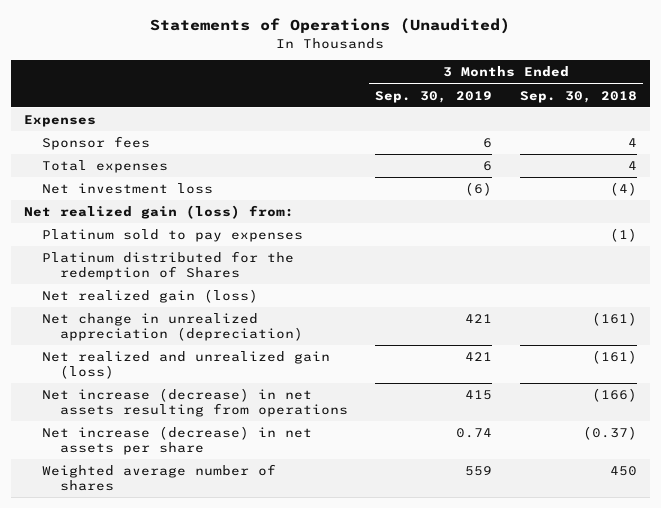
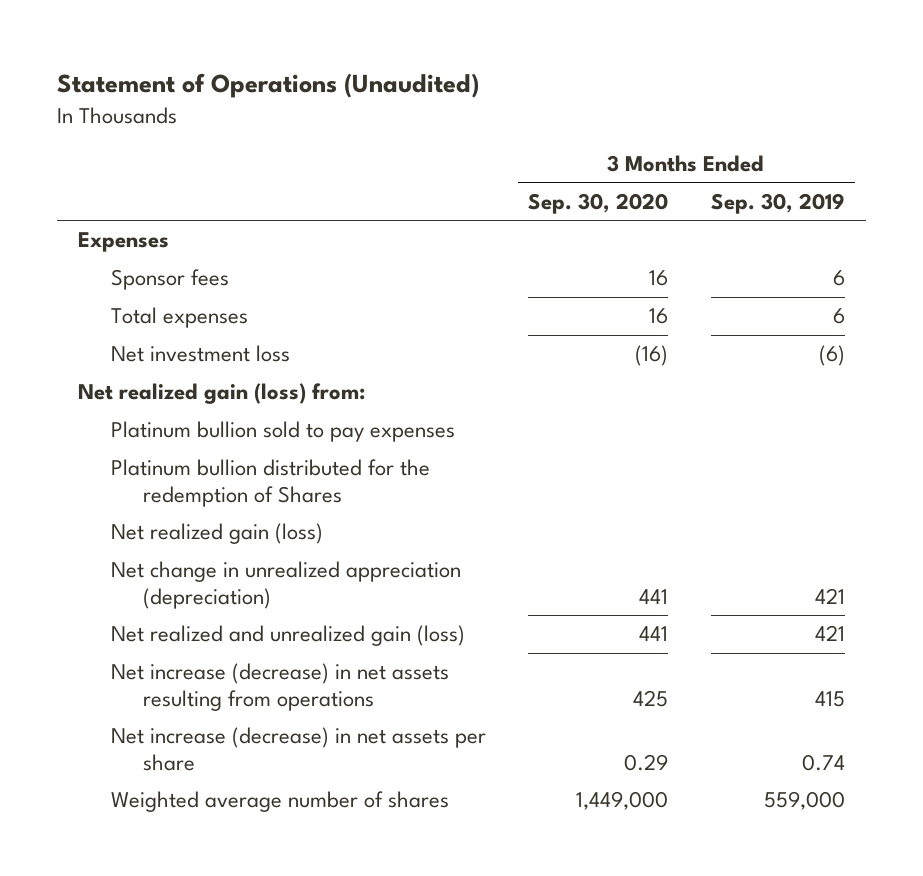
[150,18,511,35] Statements of Operations (Unaudited) -> [57,73,480,99] Statement of Operations (Unaudited)
[519,90,637,103] Sep. 30, 2018 -> none
none -> [528,192,669,214] Sep. 30, 2020
[42,229,304,243] Platinum sold to pay expenses -> [110,421,455,443] Platinum bullion sold to pay expenses
[42,251,295,281] Platinum distributed for the redemption of Shares -> [110,459,430,507] Platinum bullion distributed for the redemption of Shares
[465,466,493,477] 559 -> [763,791,845,811] 559,000

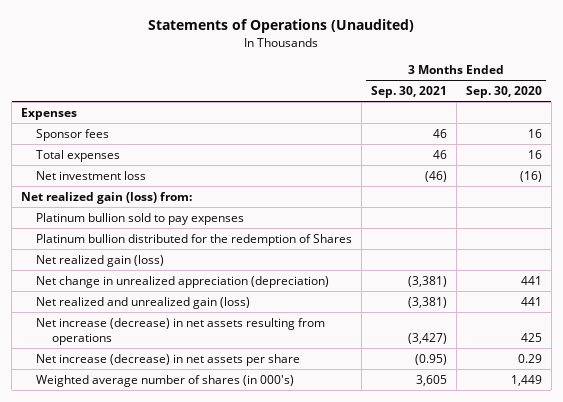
[57,73,480,99] Statement of Operations (Unaudited) -> [148,19,415,34] Statements of Operations (Unaudited)
[710,192,845,214] Sep. 30, 2019 -> none
none -> [371,86,448,99] Sep. 30, 2021
[110,791,449,813] Weighted average number of shares -> [36,374,295,387] Weighted average number of shares (in 000's)
[576,791,669,811] 1,449,000 -> [510,374,542,386] 1,449

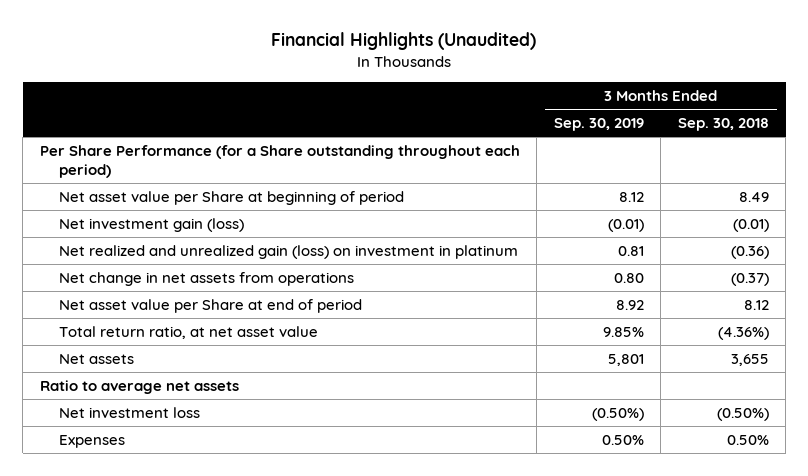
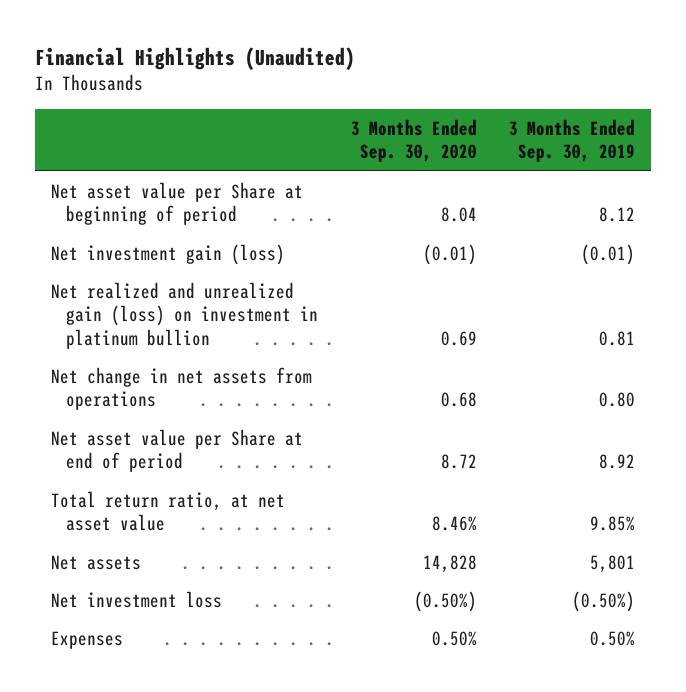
[677,118,769,132] Sep. 30, 2018 -> none
none -> [350,118,477,163] 3 Months Ended Sep. 30, 2020
[39,145,520,179] Per Share Performance (for a Share outstanding throughout each period) -> none
[59,245,519,260] Net realized and unrealized gain (loss) on investment in platinum -> [51,281,319,349] Net realized and unrealized gain (loss) on investment in platinum bullion
[39,380,239,395] Ratio to average net assets -> none

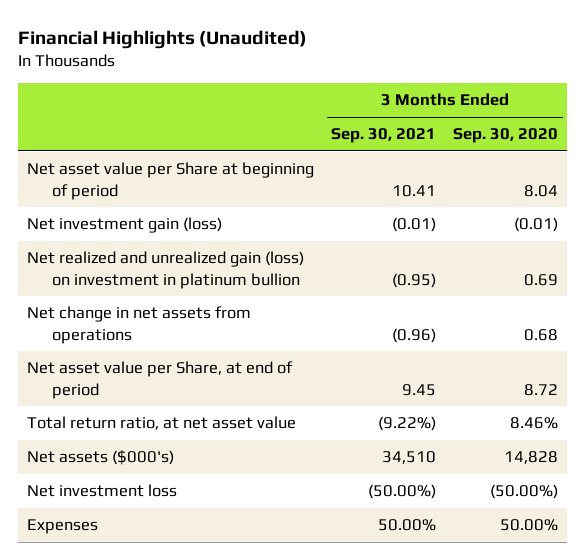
[508,118,635,163] 3 Months Ended Sep. 30, 2019 -> none
none -> [331,128,437,144] Sep. 30, 2021
[51,428,304,473] Net asset value per Share at end of period -> [26,361,293,399] Net asset value per Share, at end of period
[51,554,142,570] Net assets -> [26,450,174,466] Net assets ($000's)
[413,590,477,612] (0.50%) -> [490,484,559,500] (50.00%)
[431,630,477,646] 0.50% -> [500,519,559,532] 50.00%

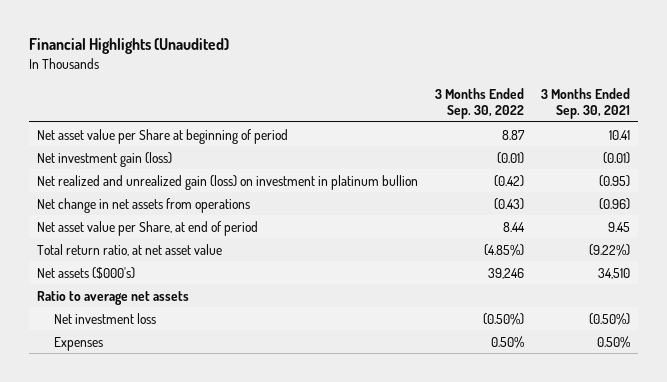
[453,128,559,144] Sep. 30, 2020 -> none
none -> [434,88,524,120] 3 Months Ended Sep. 30, 2022
none -> [37,290,190,305] Ratio to average net assets
[368,484,437,500] (50.00%) -> [588,312,630,325] (0.50%)
[378,519,437,532] 50.00% -> [596,335,630,348] 0.50%

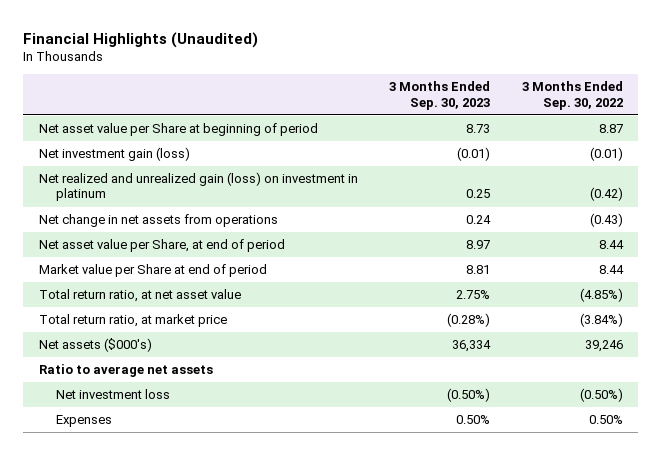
[540,88,630,120] 3 Months Ended Sep. 30, 2021 -> none
none -> [389,81,491,110] 3 Months Ended Sep. 30, 2023
[37,174,419,190] Net realized and unrealized gain (loss) on investment in platinum bullion -> [38,172,358,202] Net realized and unrealized gain (loss) on investment in platinum
none -> [38,264,267,278] Market value per Share at end of period
none -> [38,314,227,328] Total return ratio, at market price

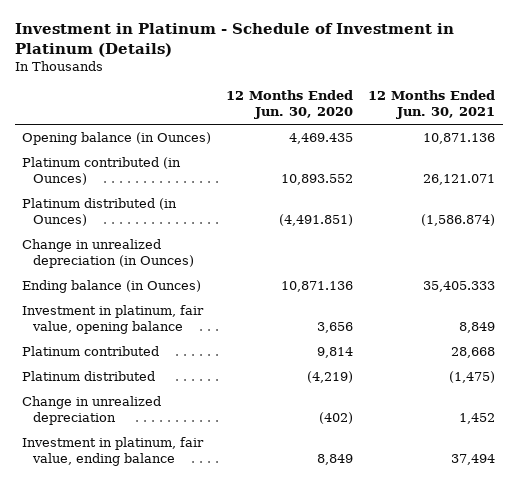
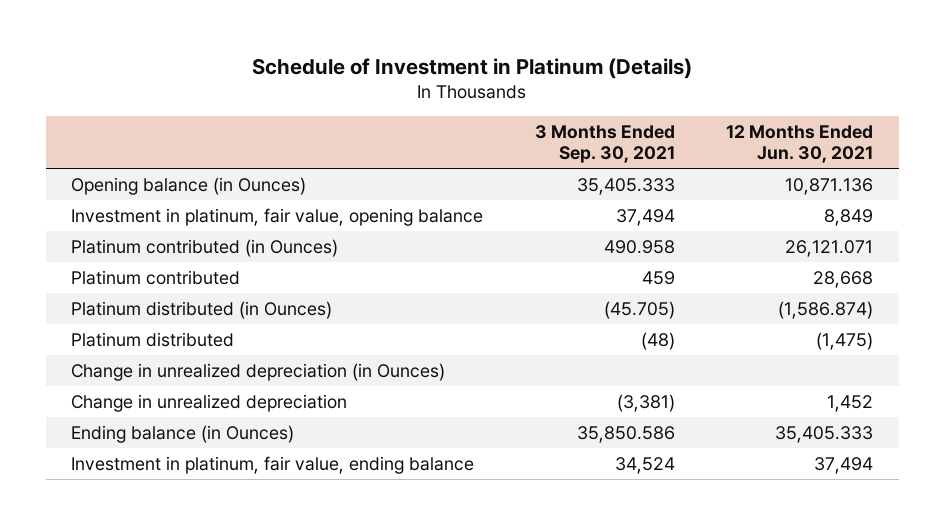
[14,23,454,57] Investment in Platinum - Schedule of Investment in Platinum (Details) -> [252,57,693,79] Schedule of Investment in Platinum (Details)
[226,90,354,120] 12 Months Ended Jun. 30, 2020 -> none
none -> [534,125,675,164] 3 Months Ended Sep. 30, 2021
[22,157,182,186] Platinum contributed (in Ounces) -> [71,238,339,257] Platinum contributed (in Ounces)
[22,198,178,227] Platinum distributed (in Ounces) -> [71,300,333,319] Platinum distributed (in Ounces)
[22,239,194,269] Change in unrealized depreciation (in Ounces) -> [71,362,446,381] Change in unrealized depreciation (in Ounces)
[22,280,202,294] Ending balance (in Ounces) -> [71,424,295,443] Ending balance (in Ounces)

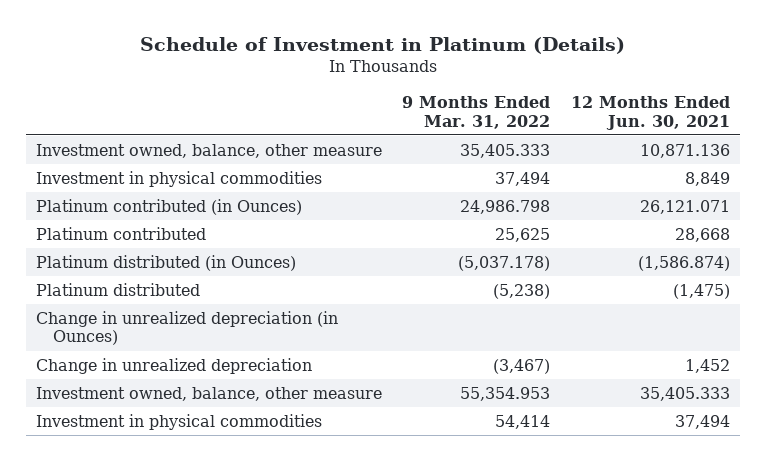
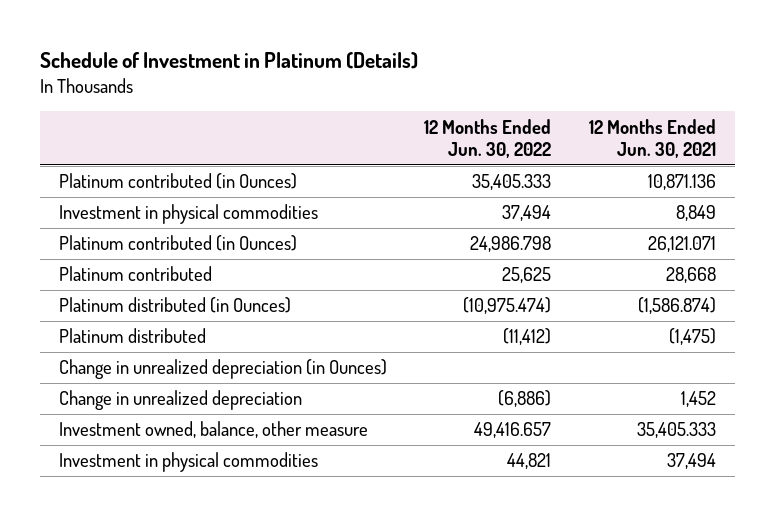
[402,96,551,129] 9 Months Ended Mar. 31, 2022 -> none
none -> [424,118,552,159] 12 Months Ended Jun. 30, 2022
[36,143,383,158] Investment owned, balance, other measure -> [58,173,297,190] Platinum contributed (in Ounces)

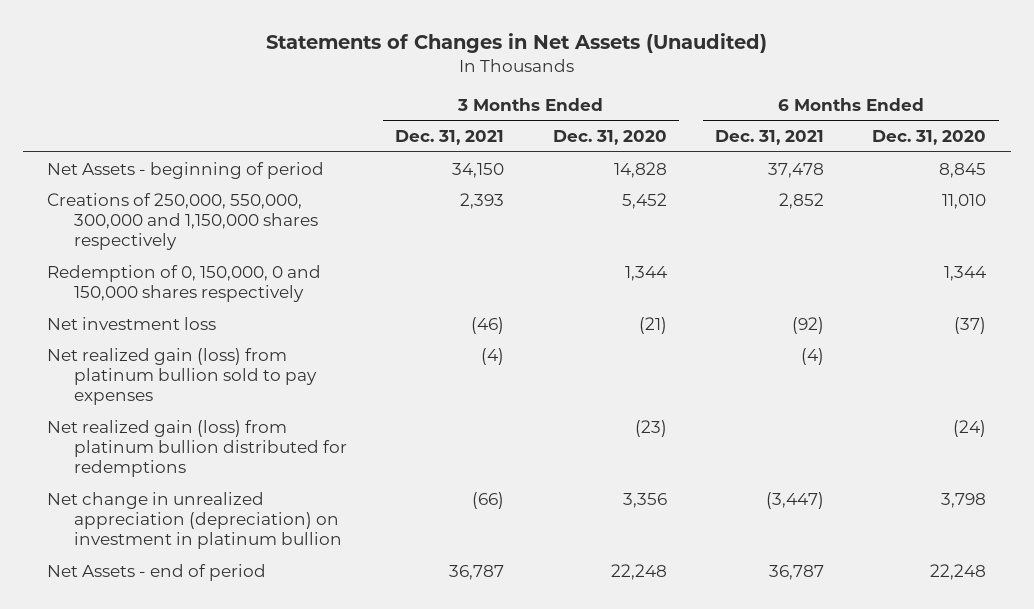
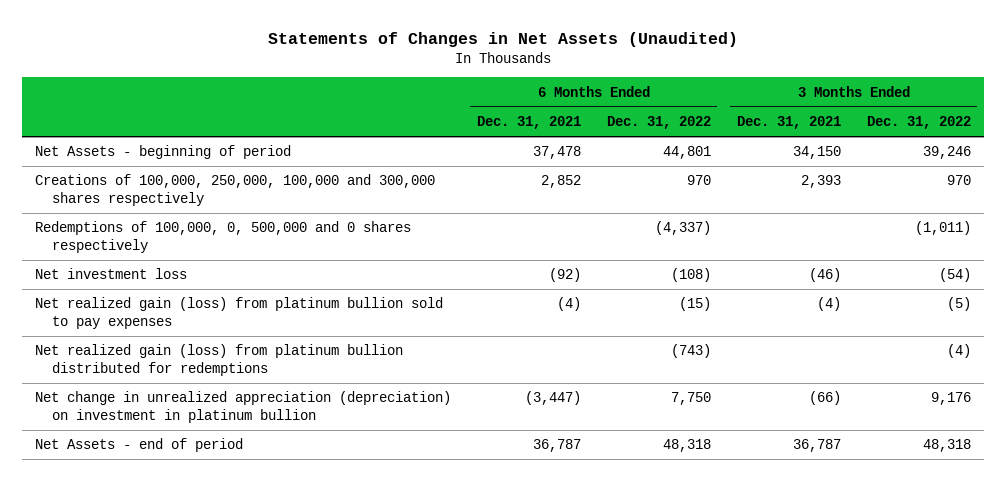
[552,130,667,146] Dec. 31, 2020 -> none
[872,130,987,146] Dec. 31, 2020 -> none
none -> [606,116,711,130] Dec. 31, 2022
none -> [866,116,971,130] Dec. 31, 2022
[47,192,318,250] Creations of 250,000, 550,000, 300,000 and 1,150,000 shares respectively -> [34,174,435,207] Creations of 100,000, 250,000, 100,000 and 300,000 shares respectively
[47,264,322,302] Redemption of 0, 150,000, 0 and 150,000 shares respectively -> [34,221,411,254] Redemptions of 100,000, 0, 500,000 and 0 shares respectively

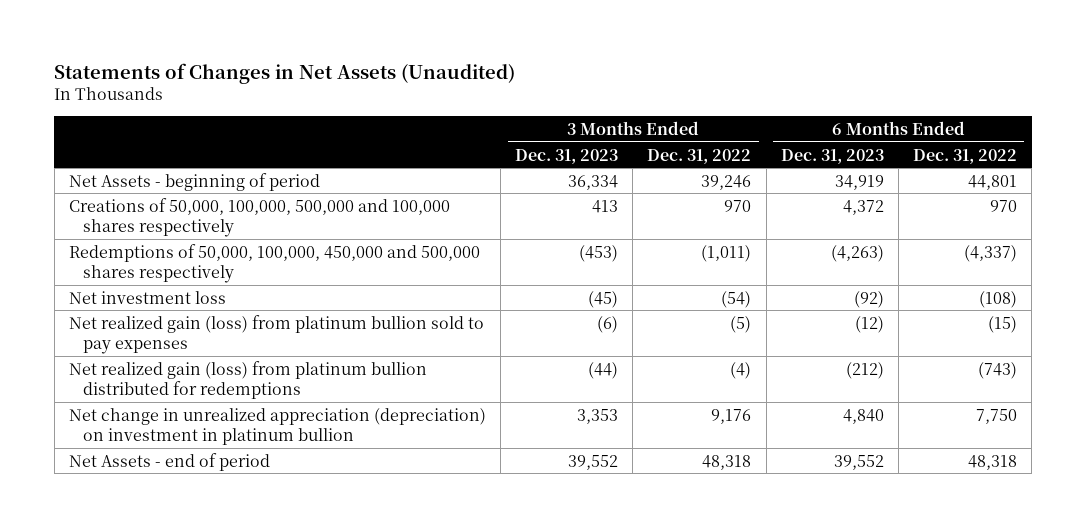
[476,116,581,130] Dec. 31, 2021 -> none
[736,116,841,130] Dec. 31, 2021 -> none
none -> [515,148,619,164] Dec. 31, 2023
none -> [780,148,884,164] Dec. 31, 2023
[34,174,435,207] Creations of 100,000, 250,000, 100,000 and 300,000 shares respectively -> [68,197,450,237] Creations of 50,000, 100,000, 500,000 and 100,000 shares respectively
[34,221,411,254] Redemptions of 100,000, 0, 500,000 and 0 shares respectively -> [68,243,480,283] Redemptions of 50,000, 100,000, 450,000 and 500,000 shares respectively

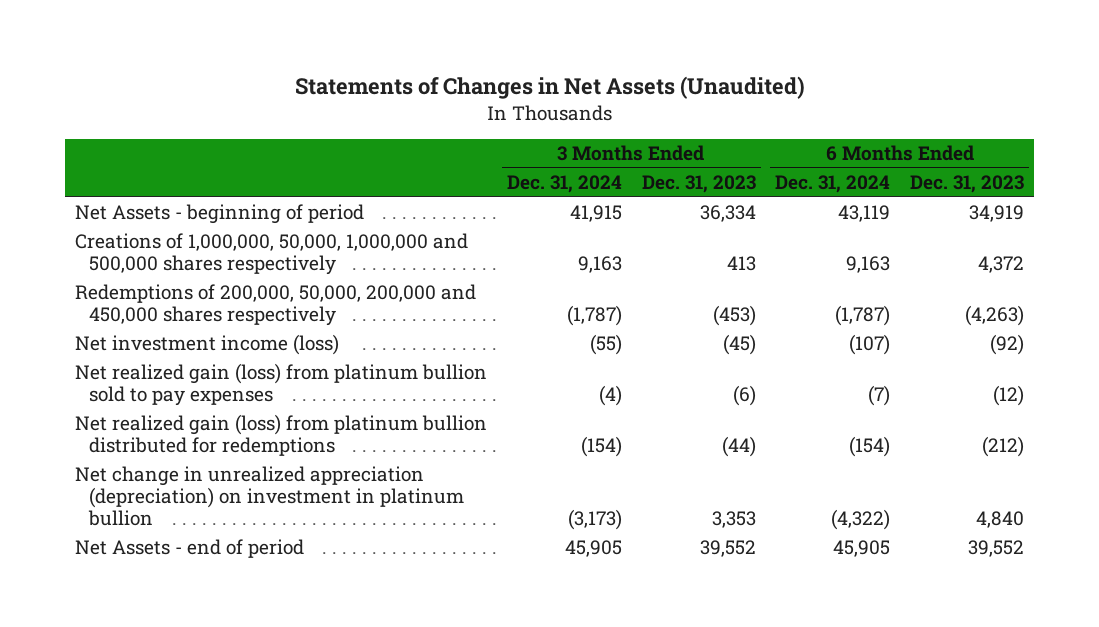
[647,148,752,164] Dec. 31, 2022 -> none
[913,148,1018,164] Dec. 31, 2022 -> none
none -> [506,175,622,194] Dec. 31, 2024
none -> [775,175,891,194] Dec. 31, 2024
[68,197,450,237] Creations of 50,000, 100,000, 500,000 and 100,000 shares respectively -> [74,233,468,276] Creations of 1,000,000, 50,000, 1,000,000 and 500,000 shares respectively
[68,243,480,283] Redemptions of 50,000, 100,000, 450,000 and 500,000 shares respectively -> [74,284,476,327] Redemptions of 200,000, 50,000, 200,000 and 450,000 shares respectively
[68,290,226,304] Net investment loss -> [74,334,339,356] Net investment income (loss)

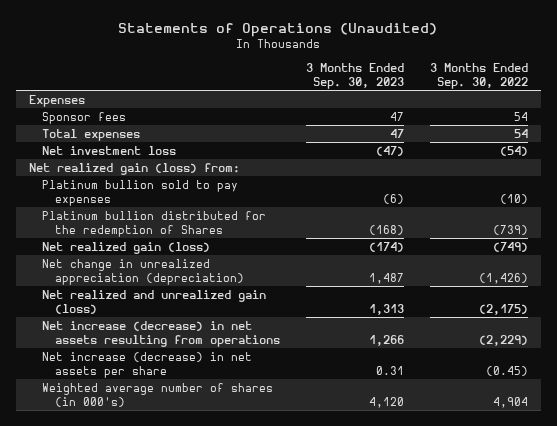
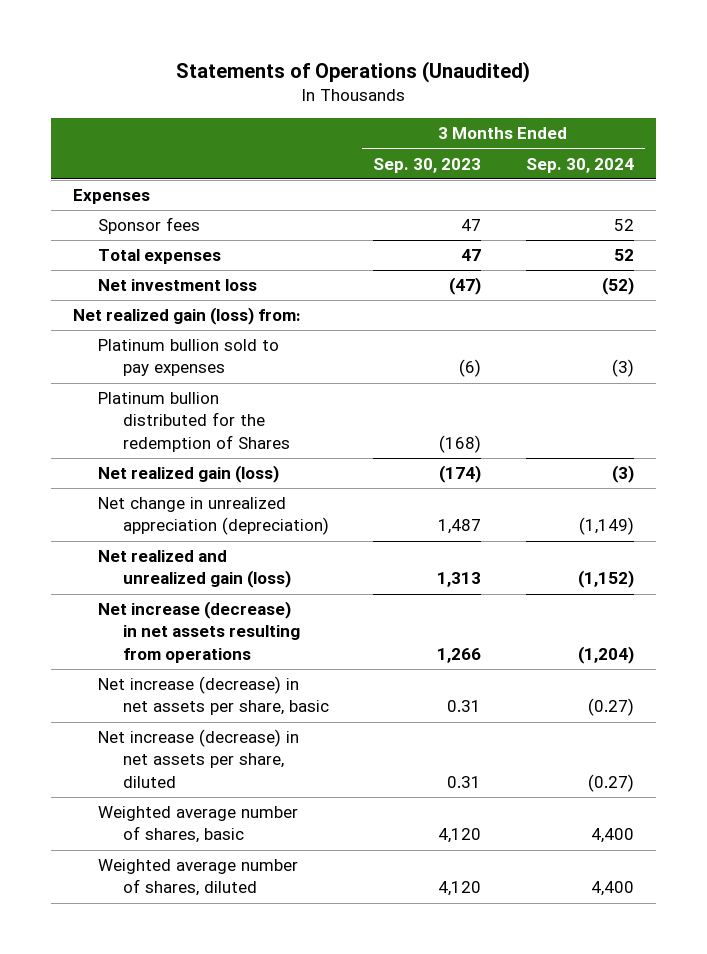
[430,63,529,89] 3 Months Ended Sep. 30, 2022 -> none
none -> [525,157,634,173] Sep. 30, 2024
[41,351,252,378] Net increase (decrease) in net assets per share -> [97,676,329,716] Net increase (decrease) in net assets per share, basic
none -> [97,729,299,788] Net increase (decrease) in net assets per share, diluted
[41,382,273,407] Weighted average number of shares (in 000's) -> [97,806,298,844] Weighted average number of shares, basic
none -> [97,859,298,897] Weighted average number of shares, diluted

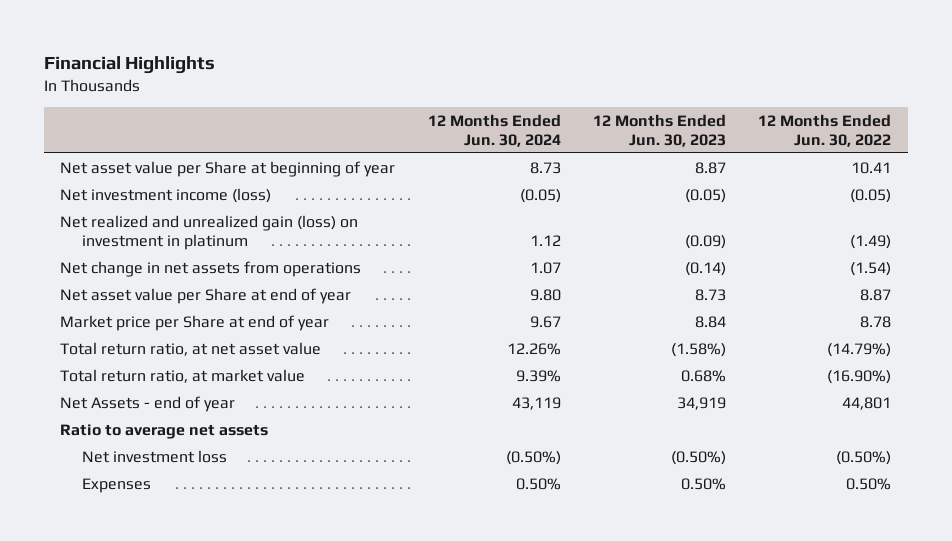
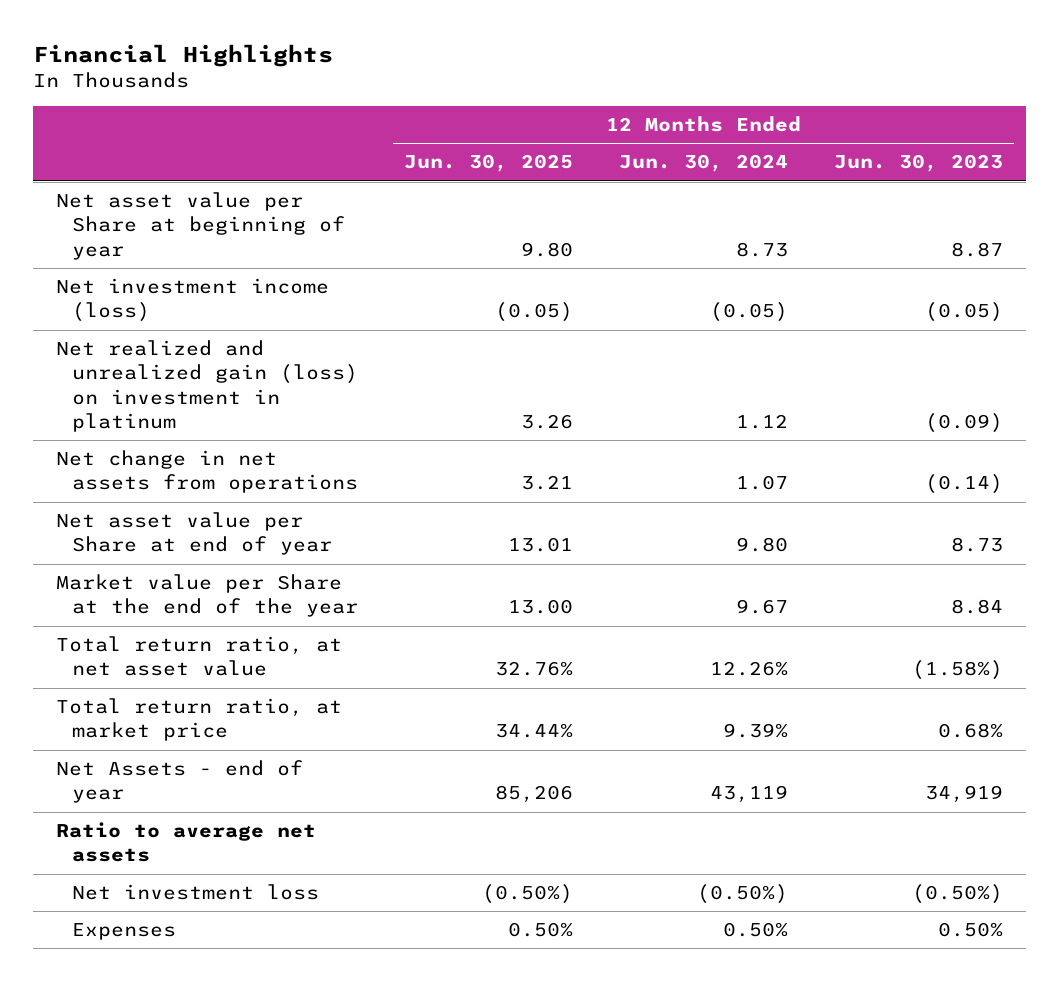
[758,113,892,147] 12 Months Ended Jun. 30, 2022 -> none
none -> [404,154,574,173] Jun. 30, 2025
[60,314,330,331] Market price per Share at end of year -> [56,574,359,618] Market value per Share at the end of the year
[60,368,306,383] Total return ratio, at market value -> [56,698,343,742] Total return ratio, at market price

